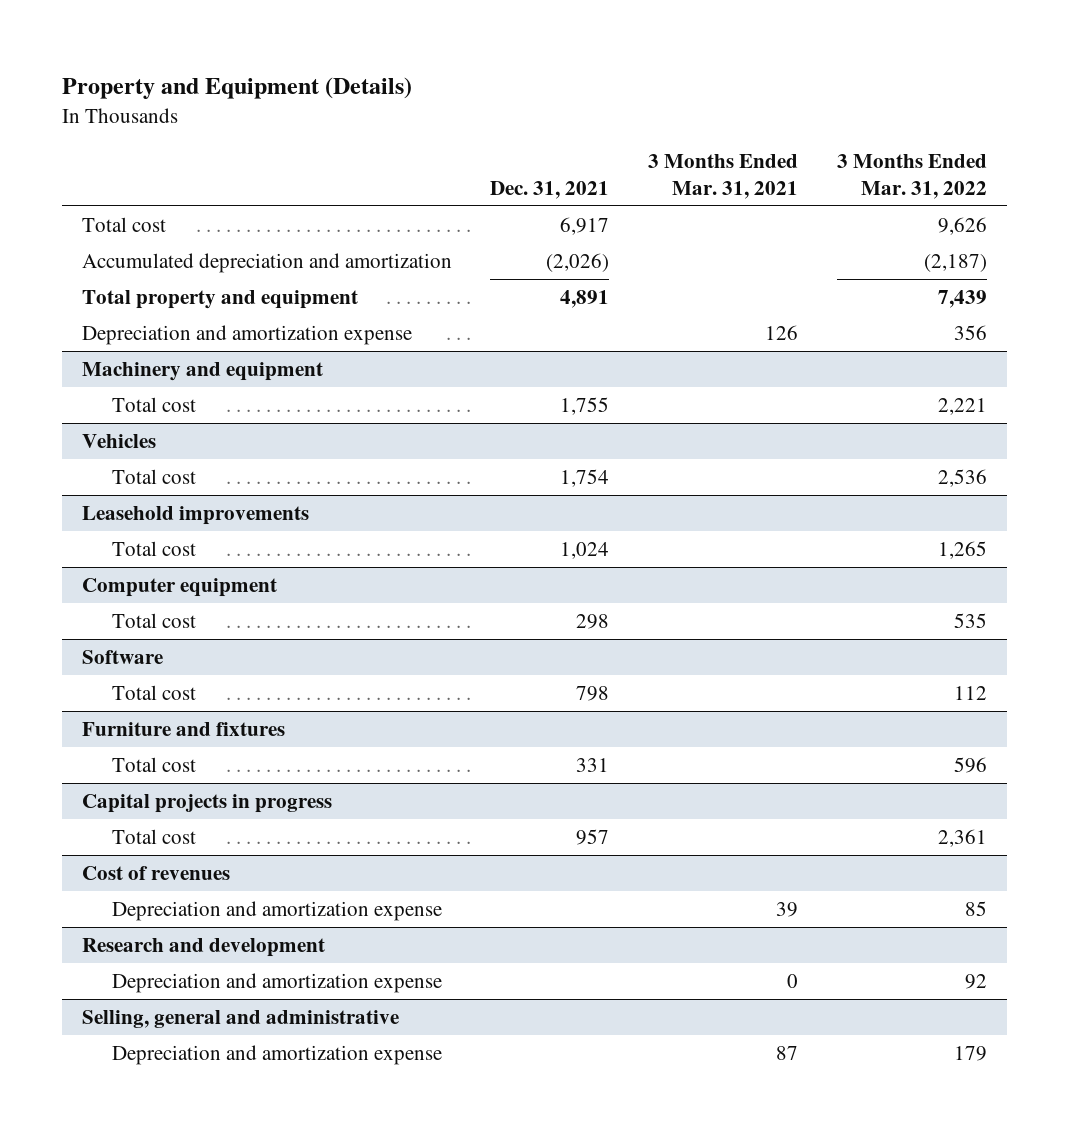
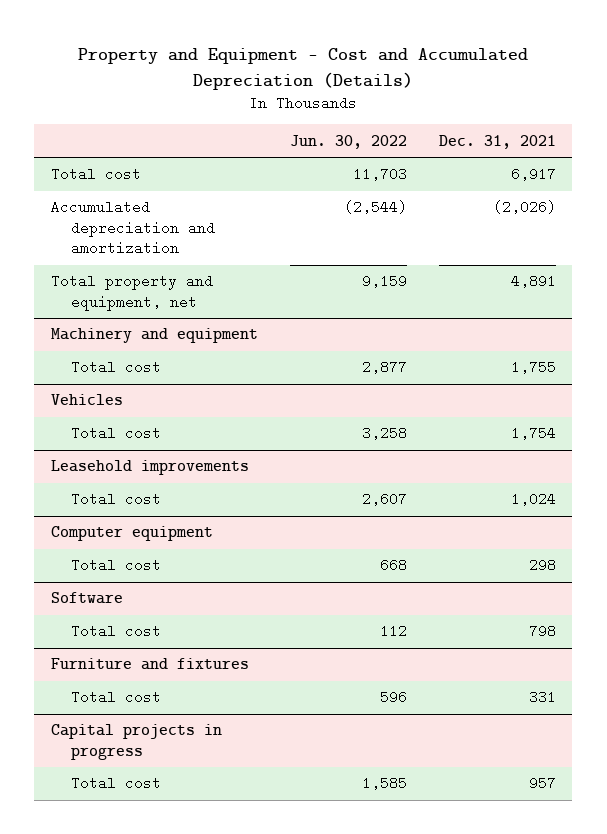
[62,77,413,100] Property and Equipment (Details) -> [78,48,529,90] Property and Equipment - Cost and Accumulated Depreciation (Details)
[648,154,799,199] 3 Months Ended Mar. 31, 2021 -> none
[837,154,988,199] 3 Months Ended Mar. 31, 2022 -> none
none -> [289,134,407,149] Jun. 30, 2022
[81,324,412,345] Depreciation and amortization expense -> none
[81,289,358,309] Total property and equipment -> [50,274,213,311] Total property and equipment, net
[81,865,230,880] Cost of revenues -> none
[112,900,443,921] Depreciation and amortization expense -> none
[81,937,325,957] Research and development -> none
[112,972,443,993] Depreciation and amortization expense -> none
[81,1009,399,1028] Selling, general and administrative -> none
[112,1044,443,1065] Depreciation and amortization expense -> none

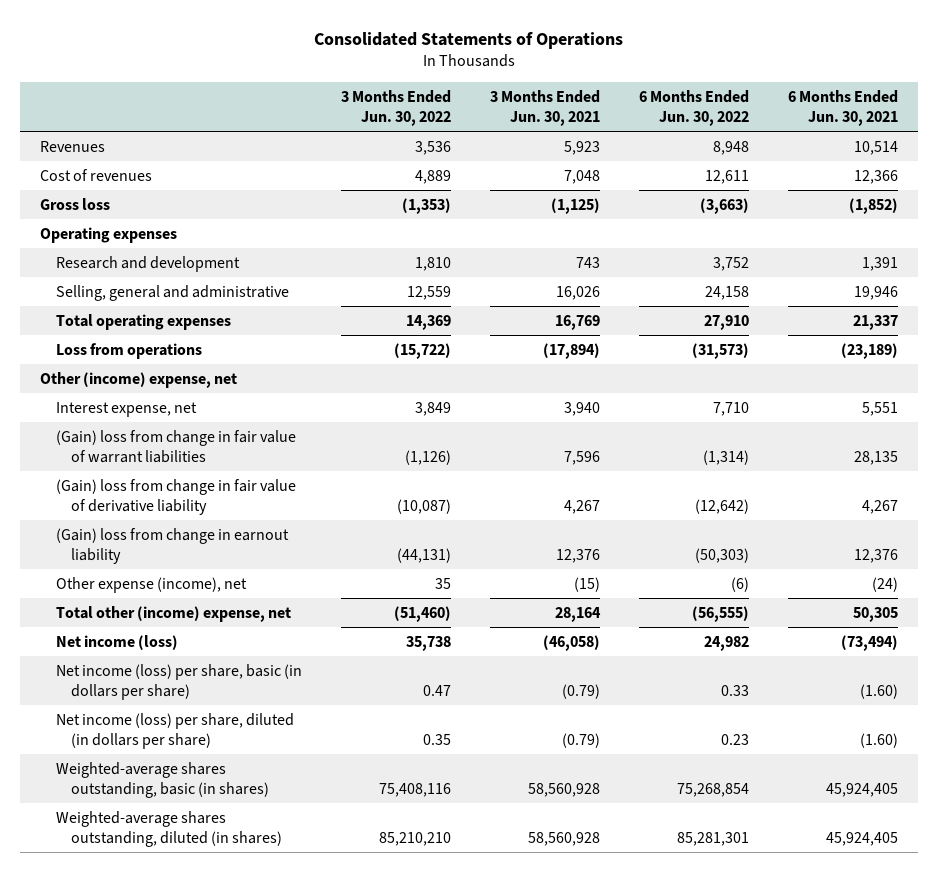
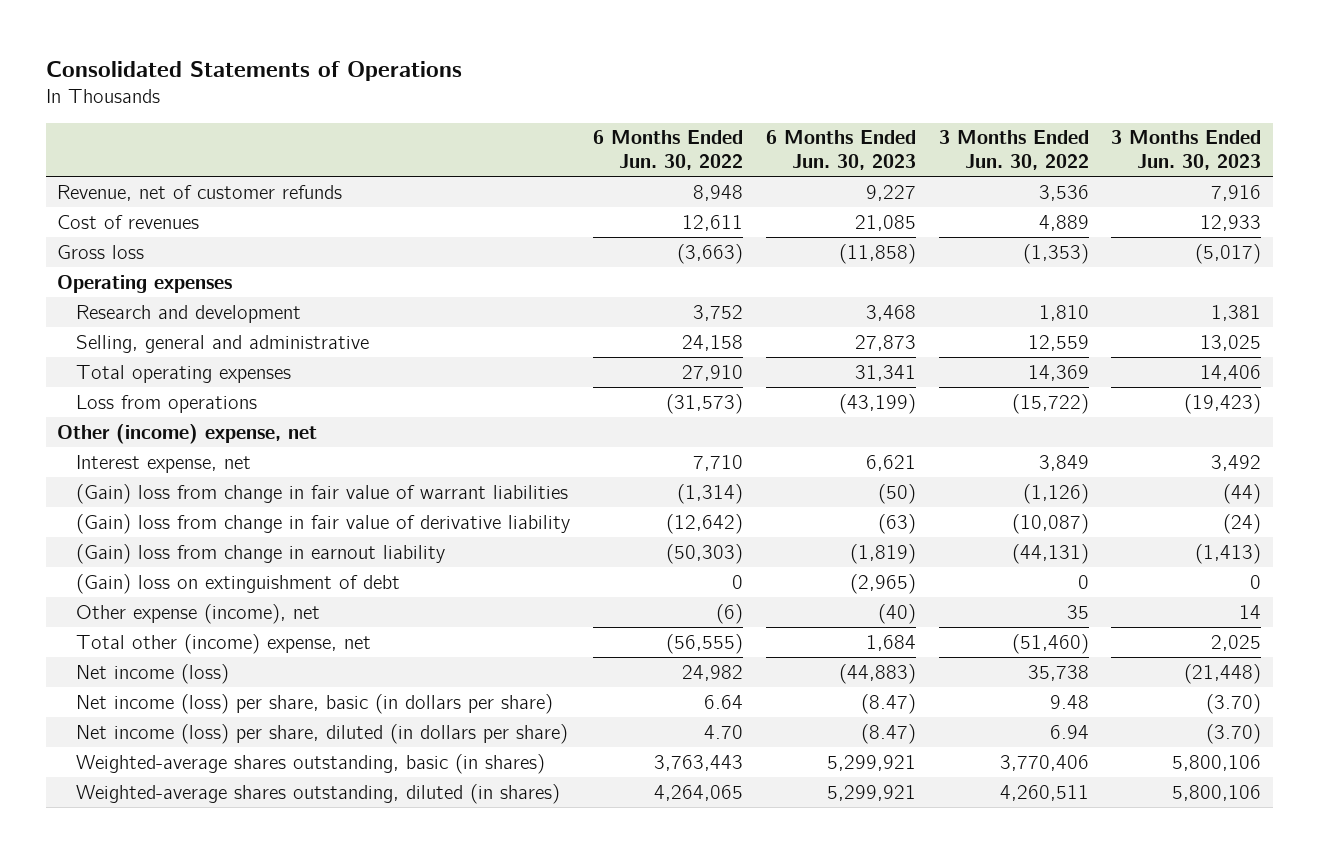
[489,89,600,126] 3 Months Ended Jun. 30, 2021 -> none
[788,89,899,126] 6 Months Ended Jun. 30, 2021 -> none
none -> [765,130,916,171] 6 Months Ended Jun. 30, 2023
none -> [1111,130,1262,171] 3 Months Ended Jun. 30, 2023
[40,140,106,152] Revenues -> [57,184,343,201] Revenue, net of customer refunds
none -> [75,573,400,594] (Gain) loss on extinguishment of debt
[422,684,451,696] 0.47 -> [1049,694,1089,709] 9.48
[721,684,750,696] 0.33 -> [703,694,743,709] 6.64
[422,733,451,745] 0.35 -> [1049,724,1089,739] 6.94
[721,733,750,745] 0.23 -> [703,724,743,739] 4.70
[378,782,451,797] 75,408,116 -> [999,754,1089,771] 3,770,406
[677,782,750,797] 75,268,854 -> [653,754,743,771] 3,763,443
[378,831,451,846] 85,210,210 -> [999,784,1089,801] 4,260,511
[677,831,750,846] 85,281,301 -> [653,784,743,801] 4,264,065

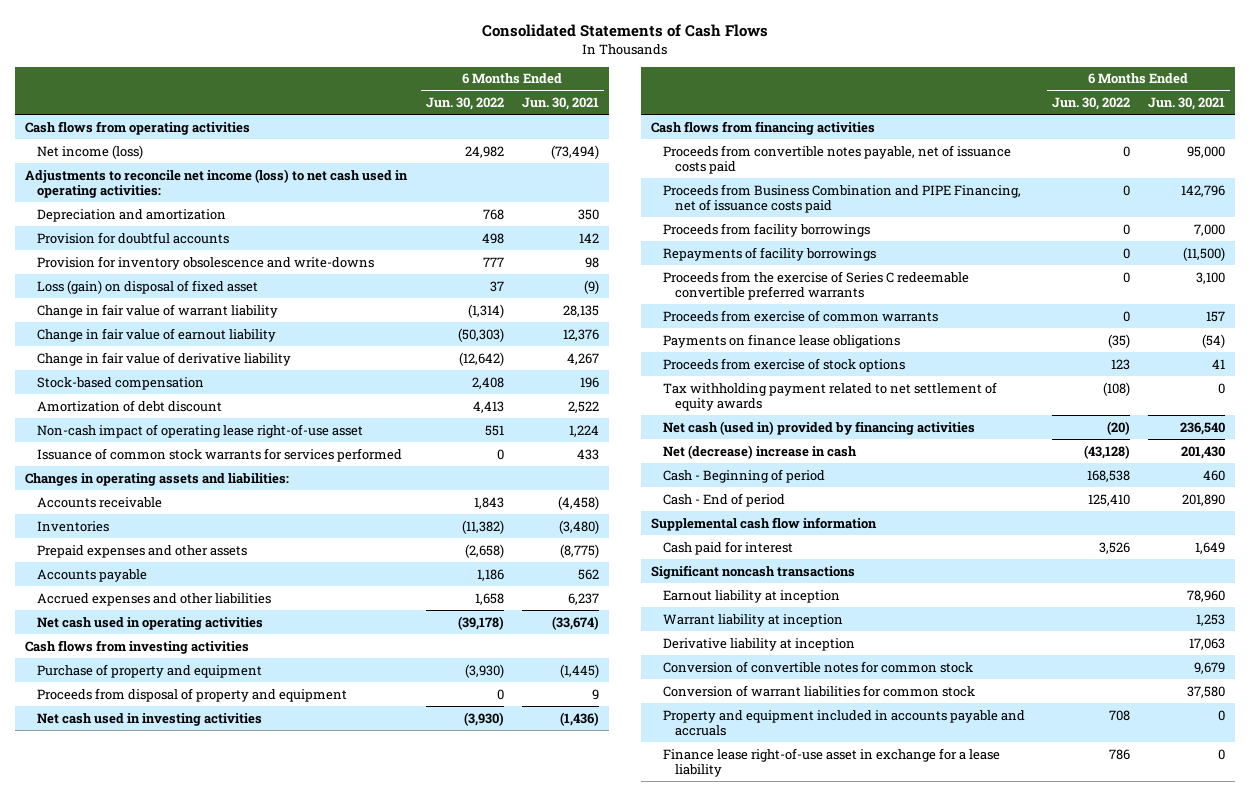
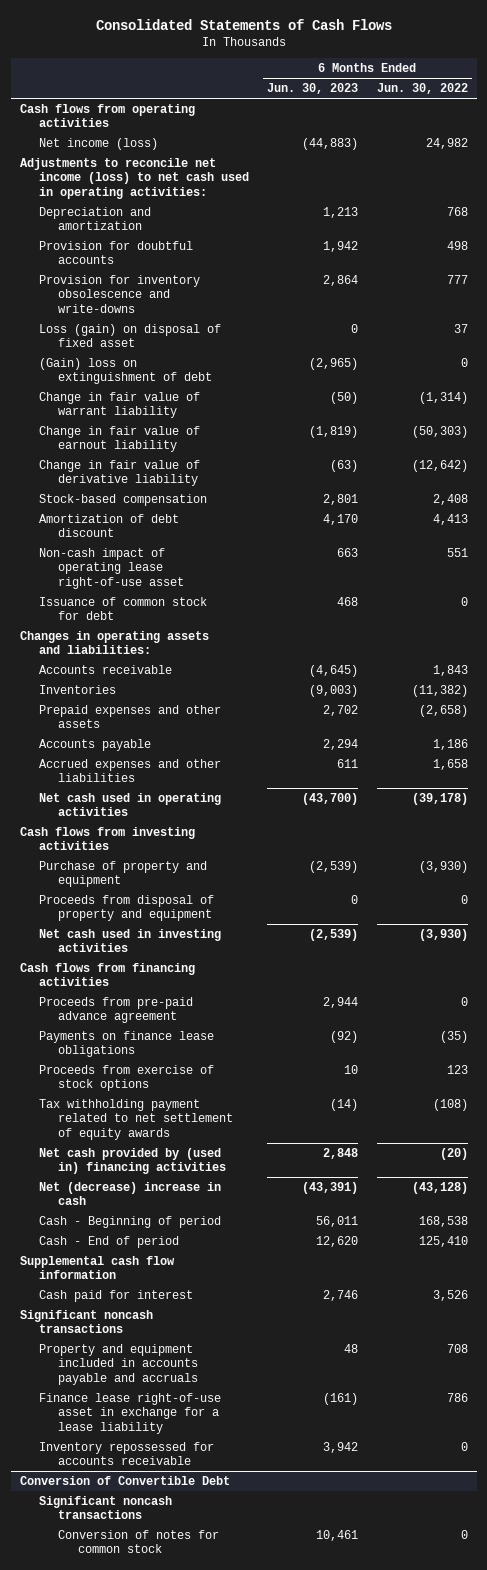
[522,97,600,111] Jun. 30, 2021 -> none
none -> [267,83,359,95] Jun. 30, 2023
none -> [38,358,213,385] (Gain) loss on extinguishment of debt
[36,447,402,462] Issuance of common stock warrants for services performed -> [38,597,207,621] Issuance of common stock for debt
[662,144,1011,174] Proceeds from convertible notes payable, net of issuance costs paid -> none
[662,222,870,237] Proceeds from facility borrowings -> none
[662,246,876,261] Repayments of facility borrowings -> none
[662,270,969,300] Proceeds from the exercise of Series C redeemable convertible preferred warrants -> none
[662,309,938,322] Proceeds from exercise of common warrants -> none
[662,183,1021,213] Proceeds from Business Combination and PIPE Financing, net of issuance costs paid -> [38,997,193,1024] Proceeds from pre-paid advance agreement
[662,420,975,435] Net cash (used in) provided by financing activities -> [38,1148,227,1175] Net cash provided by (used in) financing activities
[662,589,840,603] Earnout liability at inception -> none
[662,613,843,627] Warrant liability at inception -> none
[662,637,855,651] Derivative liability at inception -> none
[662,660,973,673] Conversion of convertible notes for common stock -> none
[662,684,975,697] Conversion of warrant liabilities for common stock -> none
none -> [38,1442,214,1466] Inventory repossessed for accounts receivable
none -> [19,1476,230,1486] Conversion of Convertible Debt
none -> [38,1496,172,1520] Significant noncash transactions
none -> [58,1530,220,1554] Conversion of notes for common stock

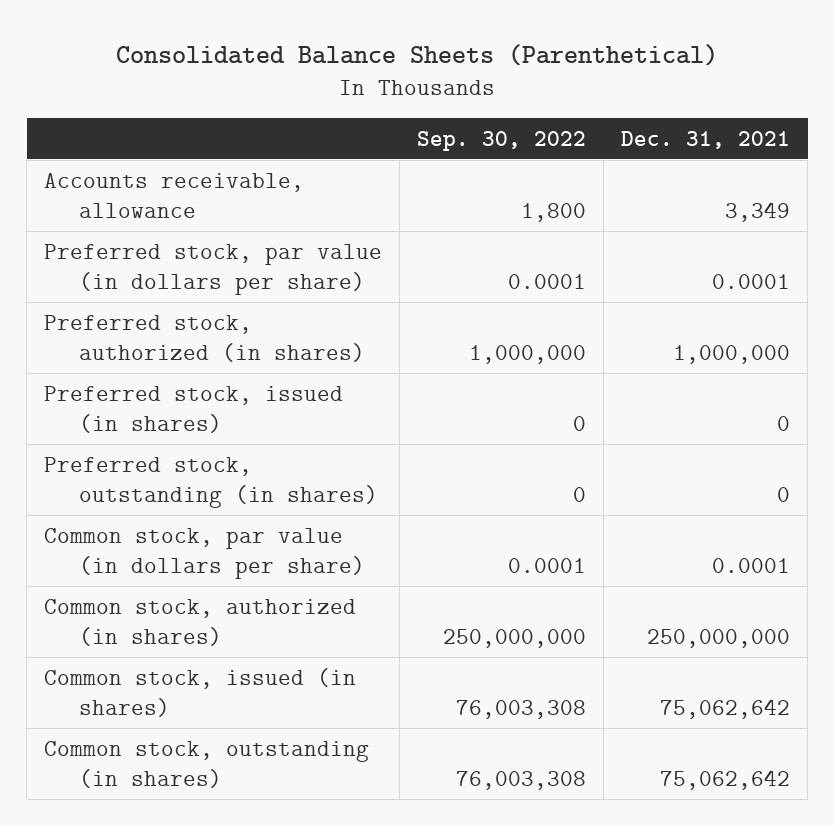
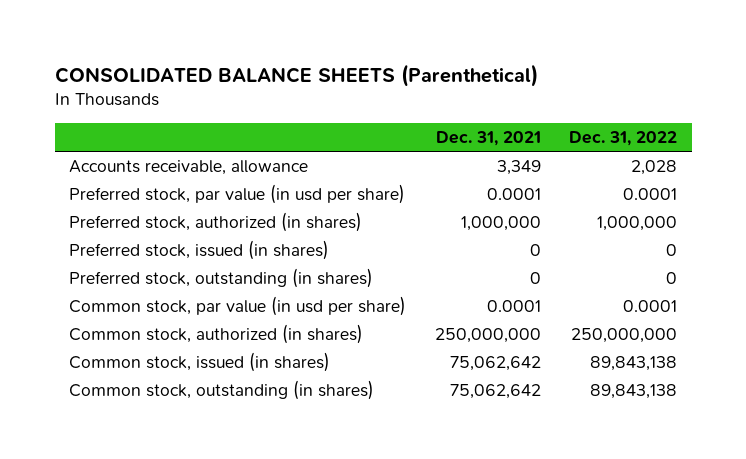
[116,44,719,67] Consolidated Balance Sheets (Parenthetical) -> [54,63,538,87] CONSOLIDATED BALANCE SHEETS (Parenthetical)
[417,130,587,151] Sep. 30, 2022 -> none
none -> [569,131,678,147] Dec. 31, 2022
[44,243,383,295] Preferred stock, par value (in dollars per share) -> [68,184,405,205] Preferred stock, par value (in usd per share)
[44,527,365,579] Common stock, par value (in dollars per share) -> [68,296,406,317] Common stock, par value (in usd per share)

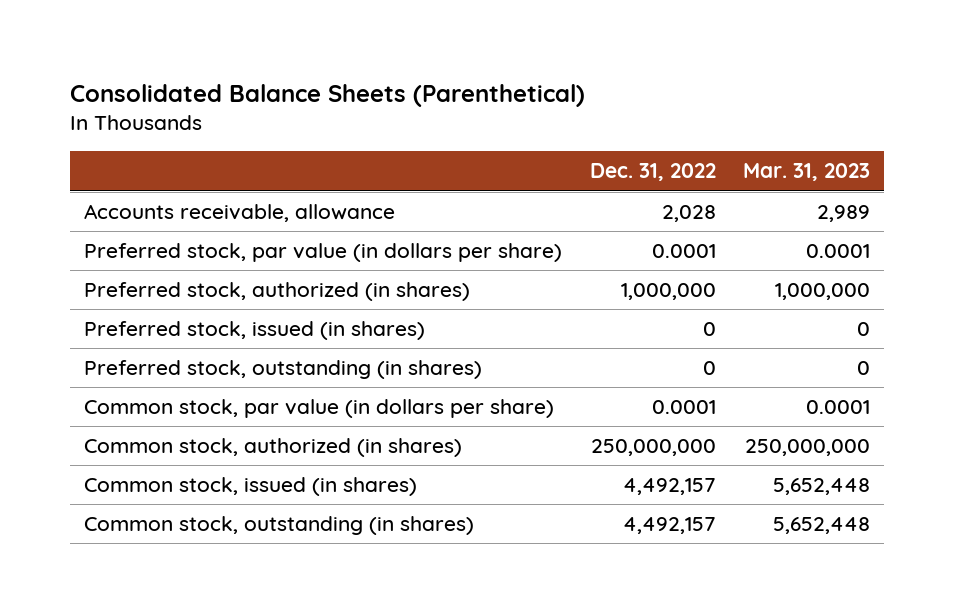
[54,63,538,87] CONSOLIDATED BALANCE SHEETS (Parenthetical) -> [69,84,585,108] Consolidated Balance Sheets (Parenthetical)
[435,131,541,147] Dec. 31, 2021 -> none
none -> [743,163,871,182] Mar. 31, 2023
[68,184,405,205] Preferred stock, par value (in usd per share) -> [83,242,562,262] Preferred stock, par value (in dollars per share)
[68,296,406,317] Common stock, par value (in usd per share) -> [83,398,554,418] Common stock, par value (in dollars per share)
[590,356,678,372] 89,843,138 -> [622,477,716,495] 4,492,157
[590,384,678,400] 89,843,138 -> [622,516,716,534] 4,492,157

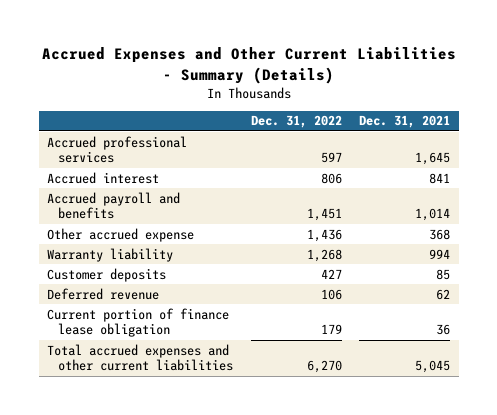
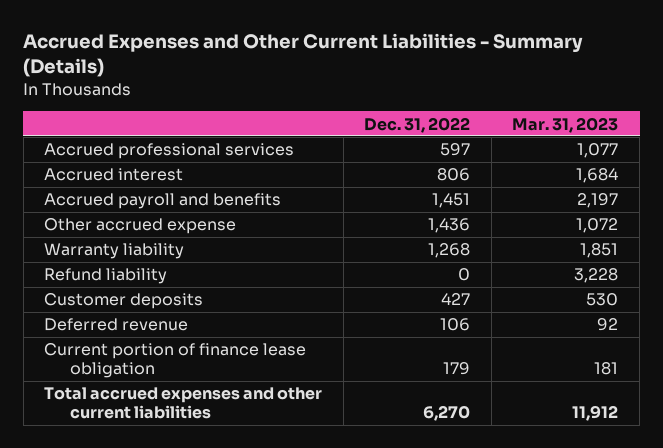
[359,115,451,129] Dec. 31, 2021 -> none
none -> [512,116,619,133] Mar. 31, 2023
none -> [44,268,168,285] Refund liability

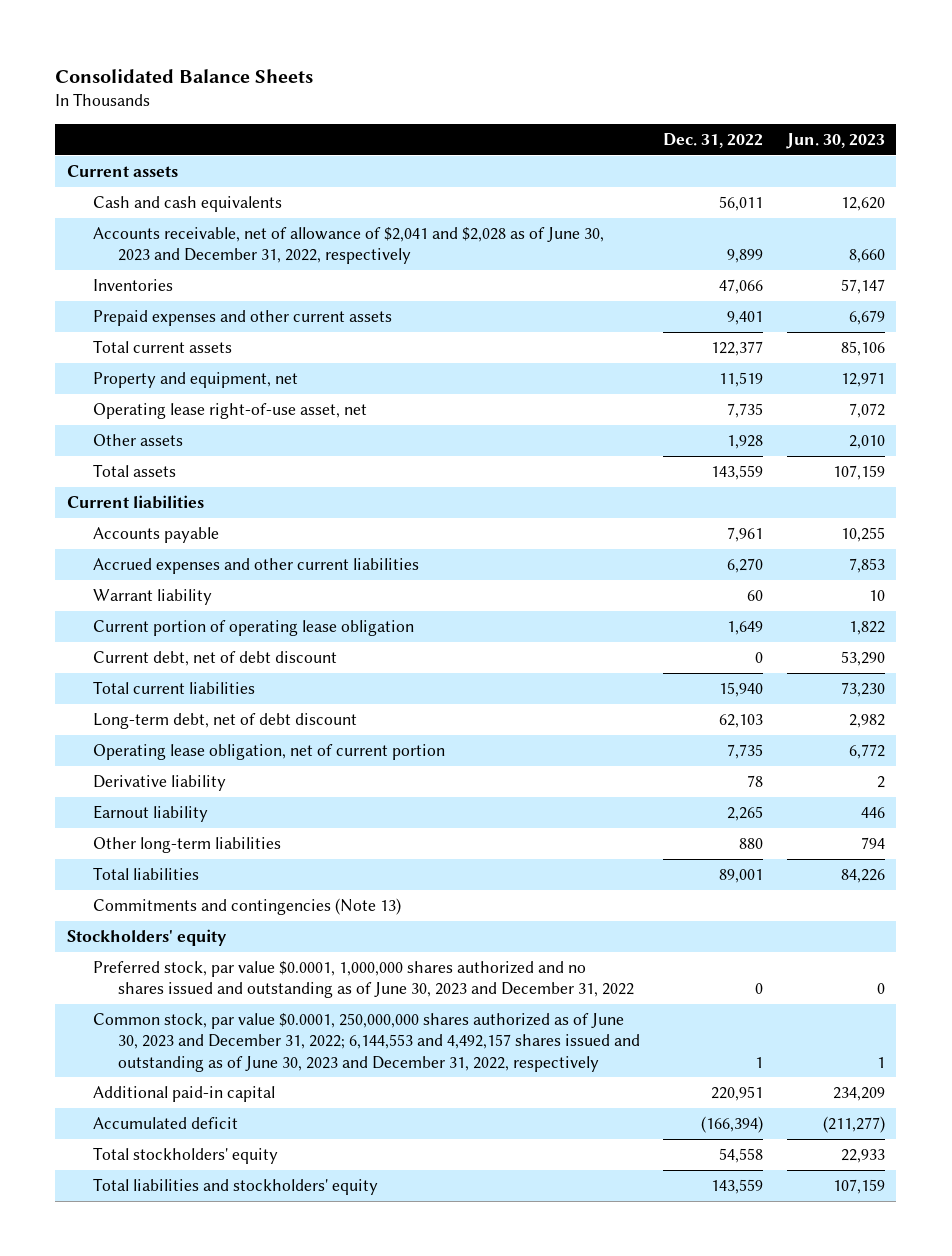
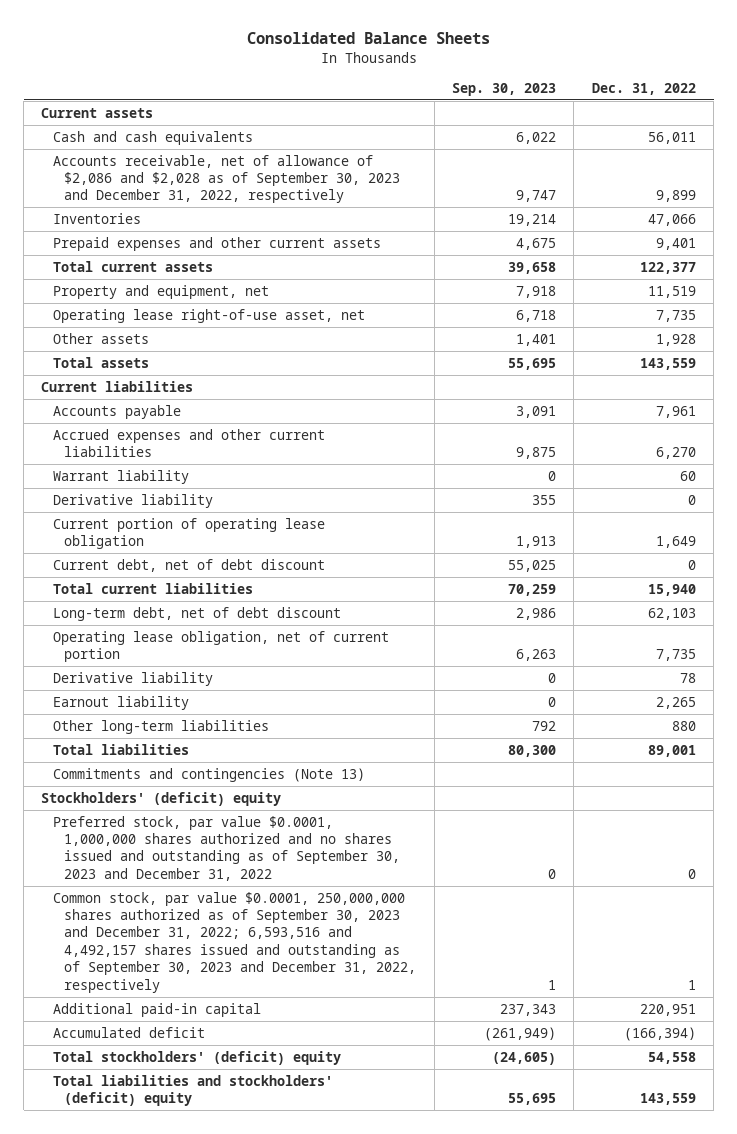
[785,133,885,150] Jun. 30, 2023 -> none
none -> [451,82,556,96] Sep. 30, 2023
[92,227,604,265] Accounts receivable, net of allowance of $2,041 and $2,028 as of June 30, 2023 and December 31, 2022, respectively -> [52,154,401,204] Accounts receivable, net of allowance of $2,086 and $2,028 as of September 30, 2023 and December 31, 2022, respectively
none -> [52,493,213,508] Derivative liability
[67,929,228,947] Stockholders' equity -> [41,791,282,806] Stockholders' (deficit) equity
[92,961,635,999] Preferred stock, par value $0.0001, 1,000,000 shares authorized and no shares issued and outstanding as of June 30, 2023 and December 31, 2022 -> [52,815,401,881] Preferred stock, par value $0.0001, 1,000,000 shares authorized and no shares issued and outstanding as of September 30, 2023 and December 31, 2022
[92,1013,641,1072] Common stock, par value $0.0001, 250,000,000 shares authorized as of June 30, 2023 and December 31, 2022; 6,144,553 and 4,492,157 shares issued and outstanding as of June 30, 2023 and December 31, 2022, respectively -> [52,891,417,993] Common stock, par value $0.0001, 250,000,000 shares authorized as of September 30, 2023 and December 31, 2022; 6,593,516 and 4,492,157 shares issued and outstanding as of September 30, 2023 and December 31, 2022, respectively
[92,1147,278,1165] Total stockholders' equity -> [52,1050,341,1065] Total stockholders' (deficit) equity
[92,1178,378,1196] Total liabilities and stockholders' equity -> [52,1074,333,1107] Total liabilities and stockholders' (deficit) equity

